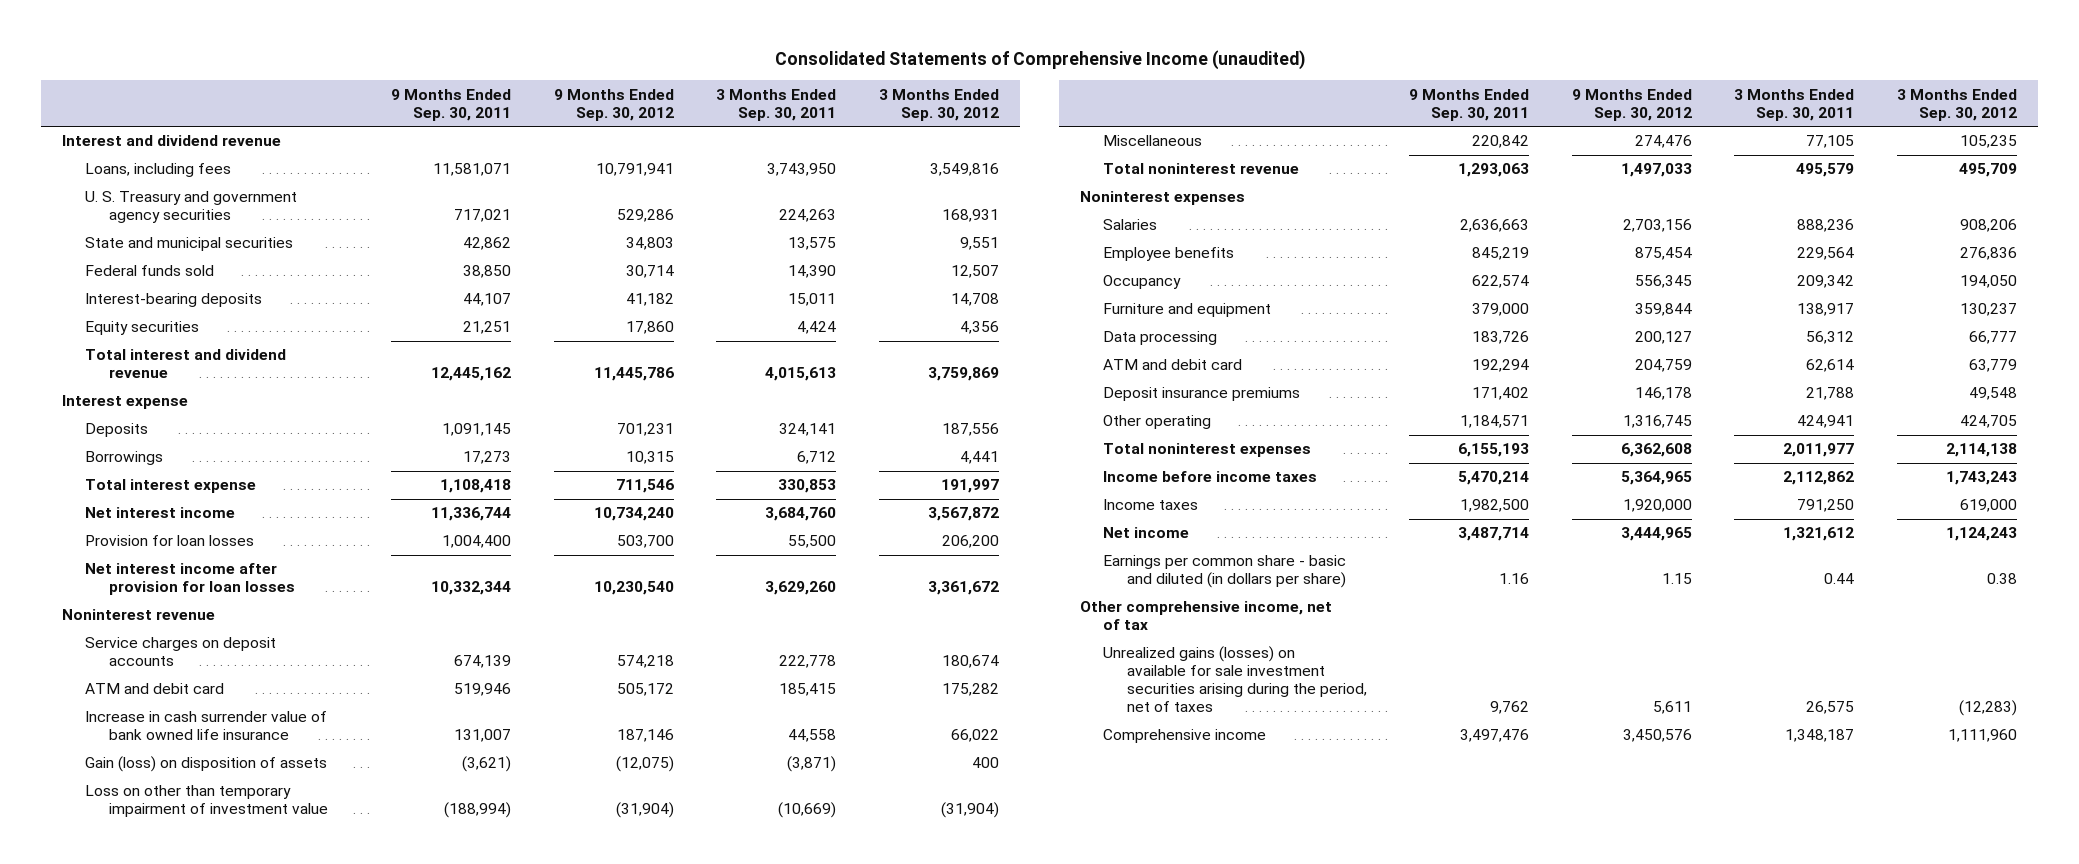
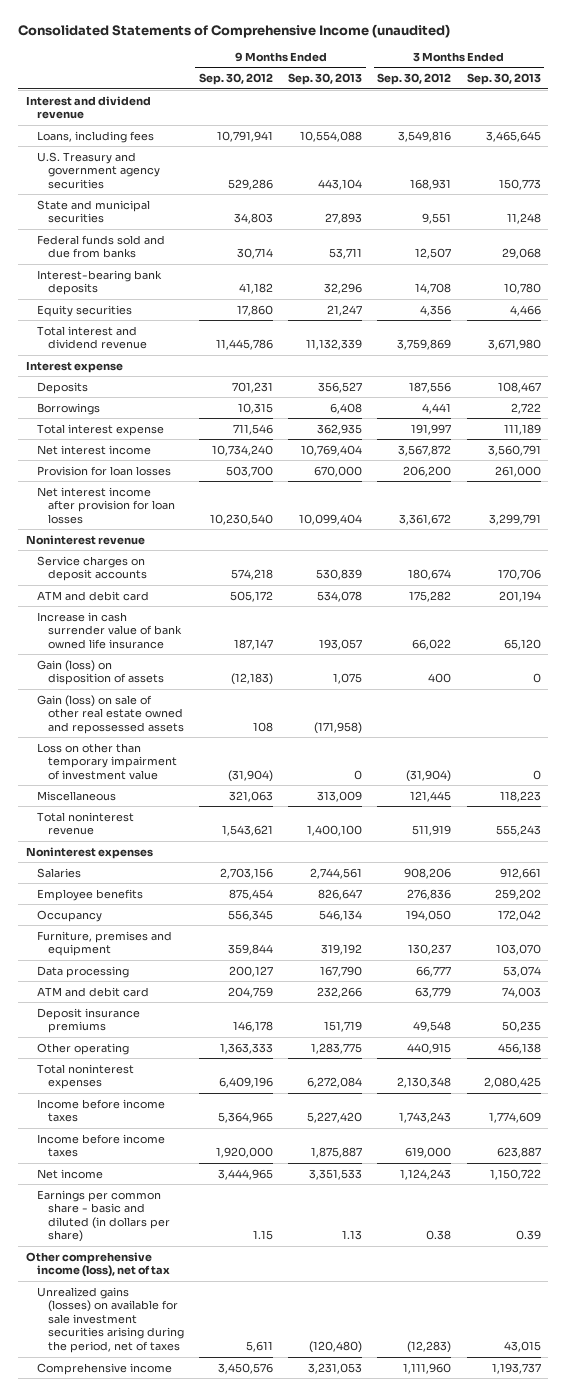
[391,88,512,121] 9 Months Ended Sep. 30, 2011 -> none
[716,88,837,121] 3 Months Ended Sep. 30, 2011 -> none
none -> [288,73,363,86] Sep. 30, 2013
none -> [466,73,541,86] Sep. 30, 2013
[85,191,298,224] U. S. Treasury and government agency securities -> [36,151,160,189] U.S. Treasury and government agency securities
[85,265,215,277] Federal funds sold -> [36,234,165,259] Federal funds sold and due from banks
[85,293,263,308] Interest-bearing deposits -> [36,269,162,296] Interest-bearing bank deposits
[616,729,674,743] 187,146 -> [233,638,273,650] 187,147
[615,756,674,773] (12,075) -> [230,673,273,686] (12,183)
none -> [36,694,184,734] Gain (loss) on sale of other real estate owned and repossessed assets
[1634,135,1692,149] 274,476 -> [228,790,273,802] 321,063
[1960,135,2018,149] 105,235 -> [410,790,452,802] 121,445
[1620,163,1692,178] 1,497,033 -> [221,825,273,837] 1,543,621
[1959,163,2018,178] 495,709 -> [412,825,452,837] 511,919
[1103,303,1272,318] Furniture and equipment -> [36,930,172,957] Furniture, premises and equipment
[1622,415,1692,429] 1,316,745 -> [219,1042,273,1054] 1,363,333
[1960,415,2018,429] 424,705 -> [407,1042,452,1054] 440,915
[1620,443,1692,458] 6,362,608 -> [218,1077,273,1089] 6,409,196
[1946,443,2018,458] 2,114,138 -> [397,1077,452,1089] 2,130,348
[1103,499,1199,511] Income taxes -> [36,1133,165,1158] Income before income taxes
[1080,601,1333,631] Other comprehensive income, net of tax -> [25,1251,170,1278] Other comprehensive income (loss), net of tax

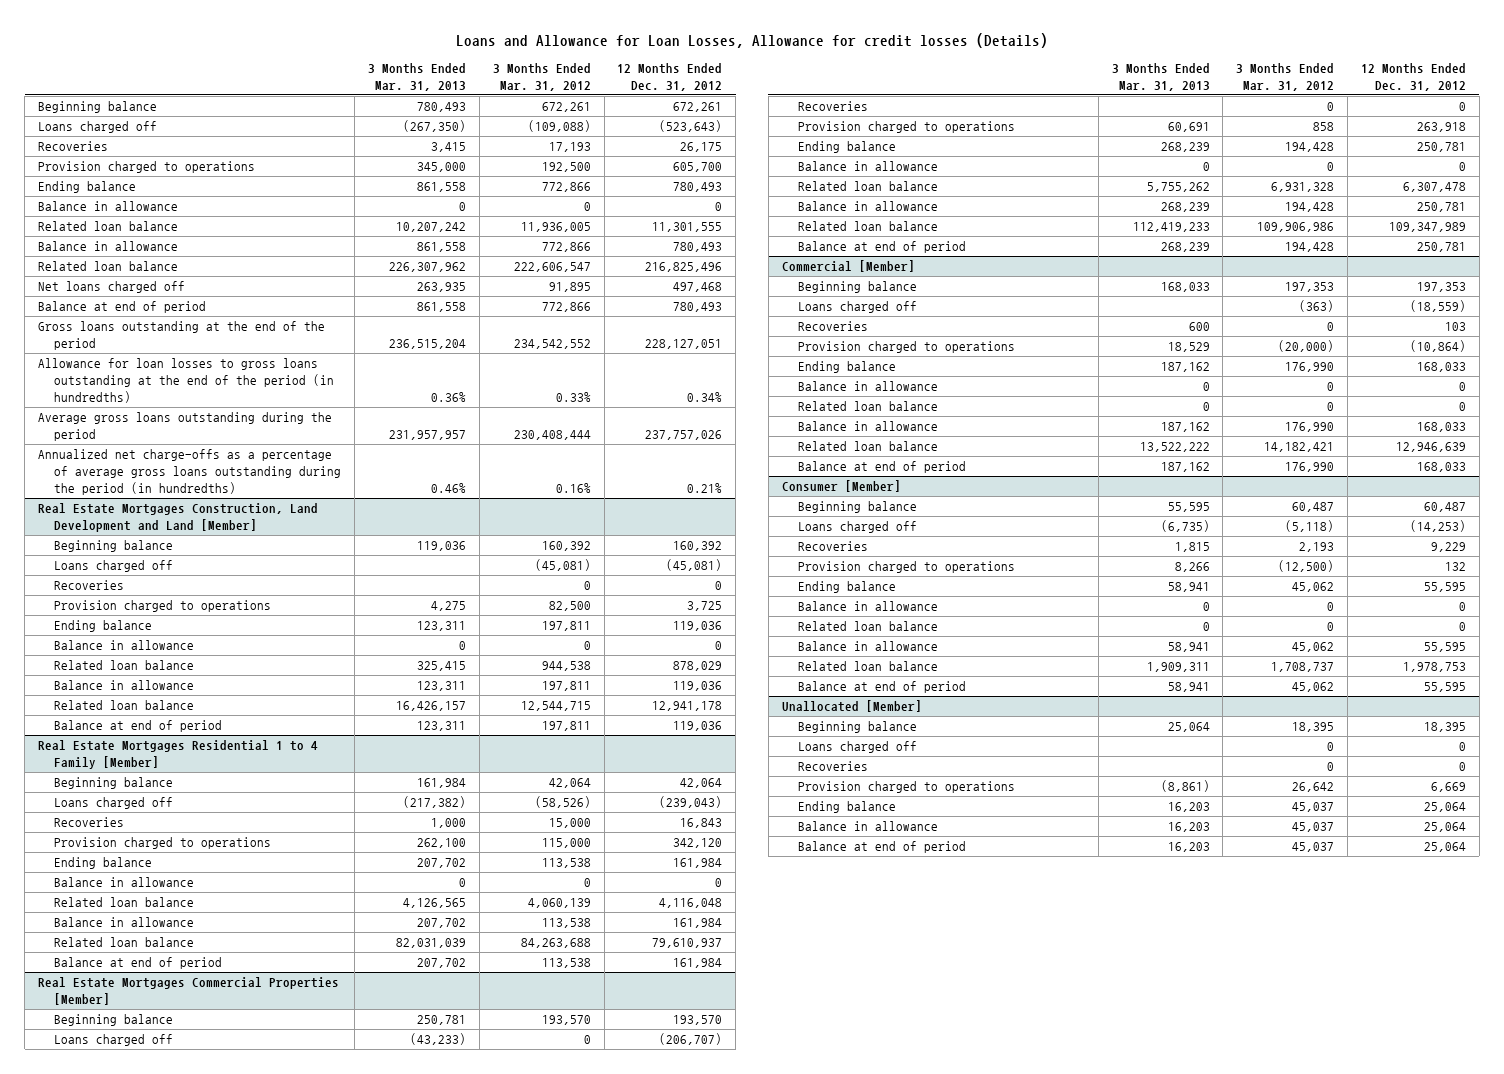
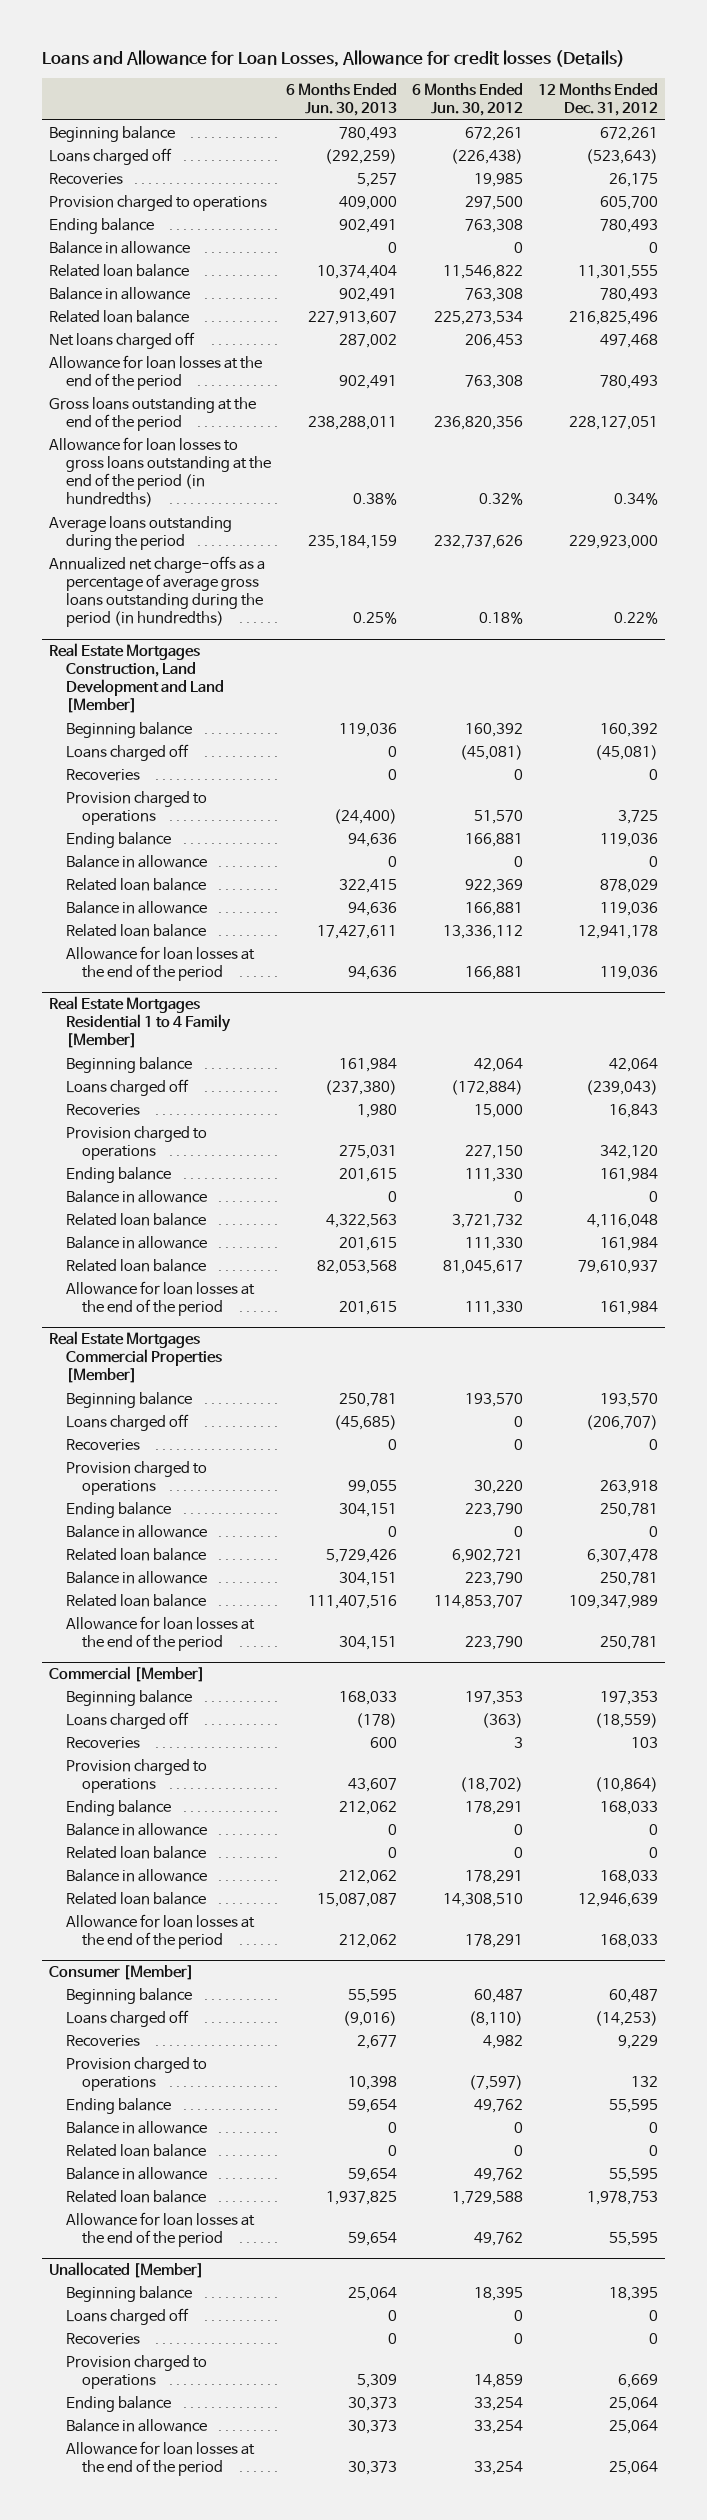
[368,63,467,91] 3 Months Ended Mar. 31, 2013 -> none
[492,63,591,91] 3 Months Ended Mar. 31, 2012 -> none
none -> [285,83,397,117] 6 Months Ended Jun. 30, 2013
none -> [411,83,523,117] 6 Months Ended Jun. 30, 2012
[38,301,207,314] Balance at end of period -> [49,354,263,390] Allowance for loan losses at the end of the period
[38,412,333,442] Average gross loans outstanding during the period -> [49,515,233,550] Average loans outstanding during the period
[645,430,723,441] 237,757,026 -> [568,534,658,549] 229,923,000
[687,482,723,493] 0.21% -> [613,611,658,625] 0.22%
[54,720,223,733] Balance at end of period -> [65,945,255,981] Allowance for loan losses at the end of the period
[54,957,223,970] Balance at end of period -> [65,1280,255,1316] Allowance for loan losses at the end of the period
[797,241,966,254] Balance at end of period -> [65,1615,255,1651] Allowance for loan losses at the end of the period
[797,461,966,474] Balance at end of period -> [65,1913,255,1949] Allowance for loan losses at the end of the period
[797,681,966,694] Balance at end of period -> [65,2211,255,2247] Allowance for loan losses at the end of the period
[797,841,966,854] Balance at end of period -> [65,2440,255,2476] Allowance for loan losses at the end of the period

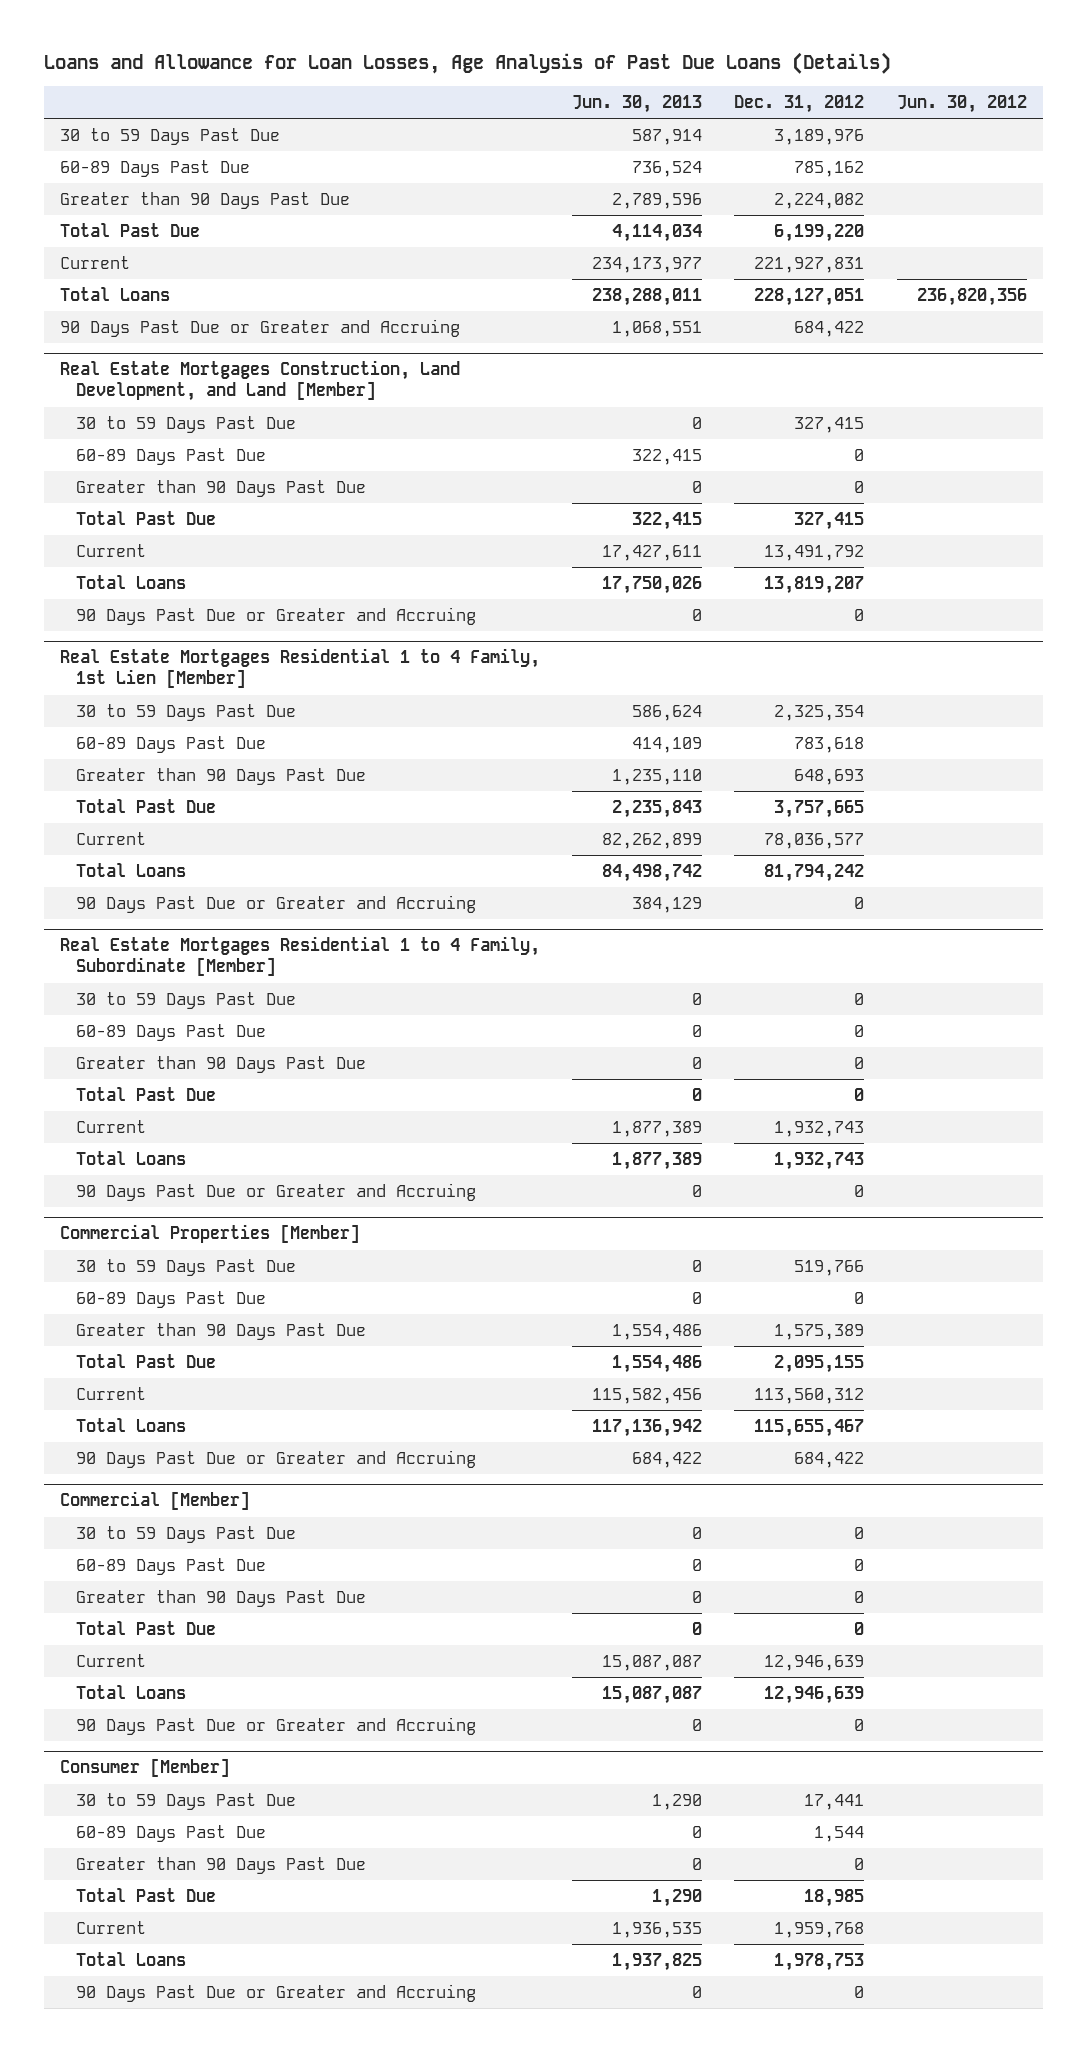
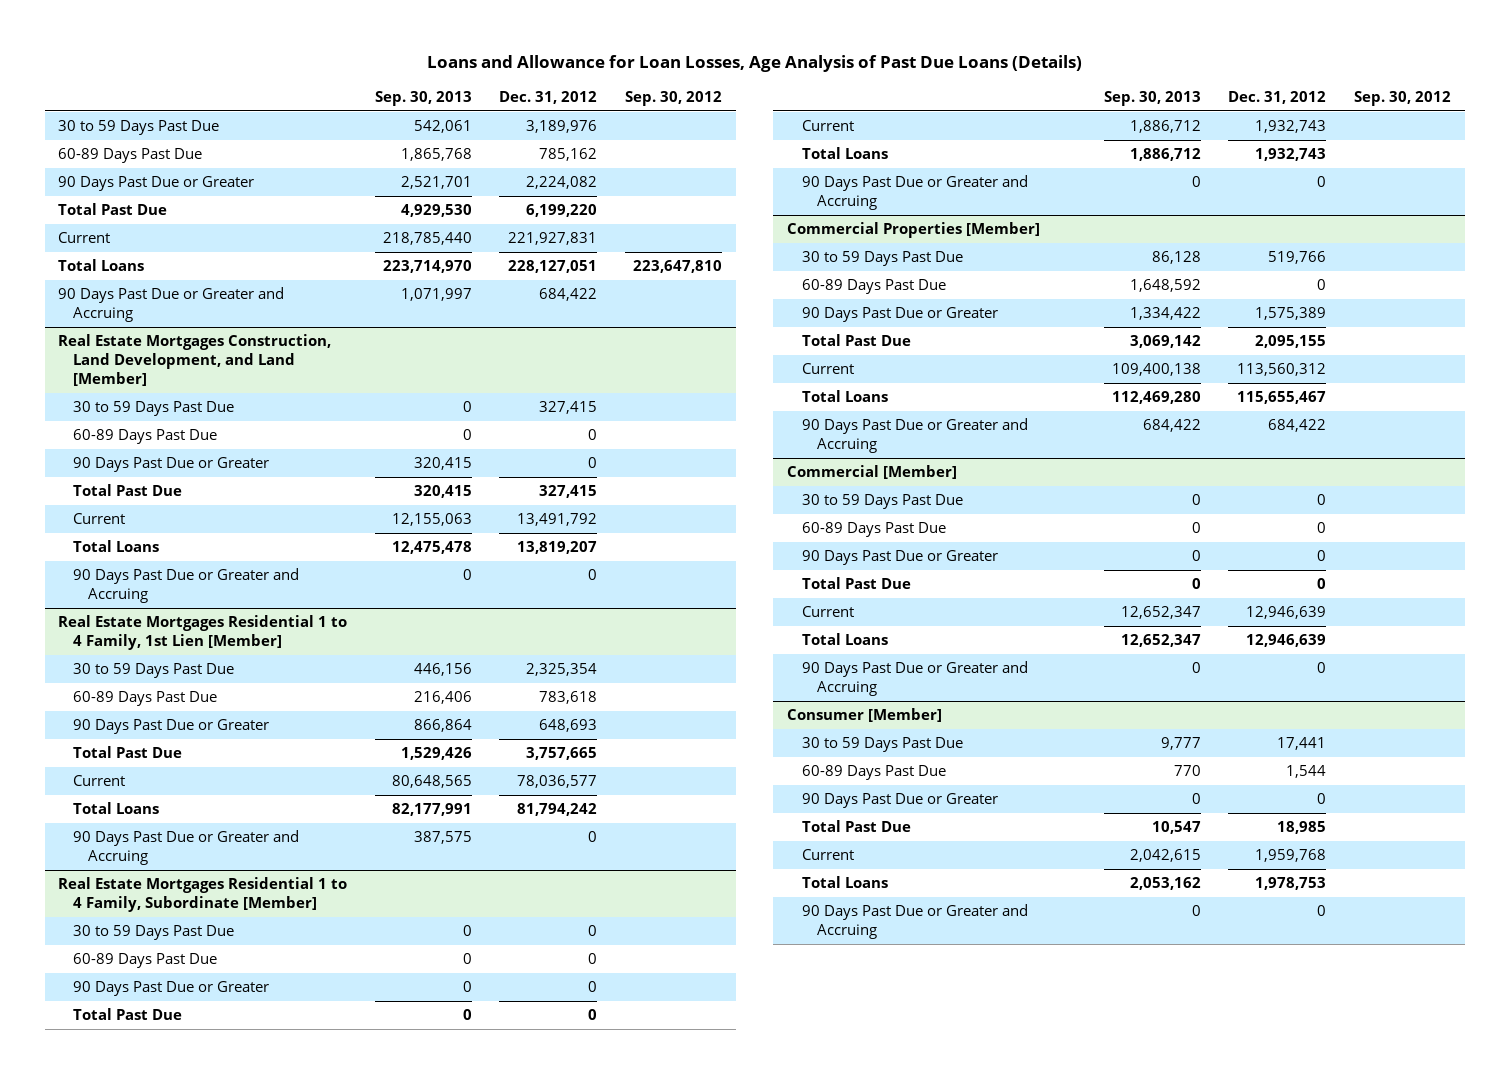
[571,95,702,114] Jun. 30, 2013 -> none
[896,95,1027,114] Jun. 30, 2012 -> none
none -> [374,91,472,107] Sep. 30, 2013
none -> [625,91,723,107] Sep. 30, 2012
[59,192,350,210] Greater than 90 Days Past Due -> [58,176,255,192] 90 Days Past Due or Greater
[76,480,367,498] Greater than 90 Days Past Due -> [73,457,270,473] 90 Days Past Due or Greater
[76,768,367,786] Greater than 90 Days Past Due -> [73,719,270,735] 90 Days Past Due or Greater
[76,1056,367,1074] Greater than 90 Days Past Due -> [73,981,270,997] 90 Days Past Due or Greater
[76,1323,367,1341] Greater than 90 Days Past Due -> [802,307,999,323] 90 Days Past Due or Greater
[76,1590,367,1608] Greater than 90 Days Past Due -> [802,550,999,566] 90 Days Past Due or Greater
[76,1857,367,1875] Greater than 90 Days Past Due -> [802,793,999,809] 90 Days Past Due or Greater

